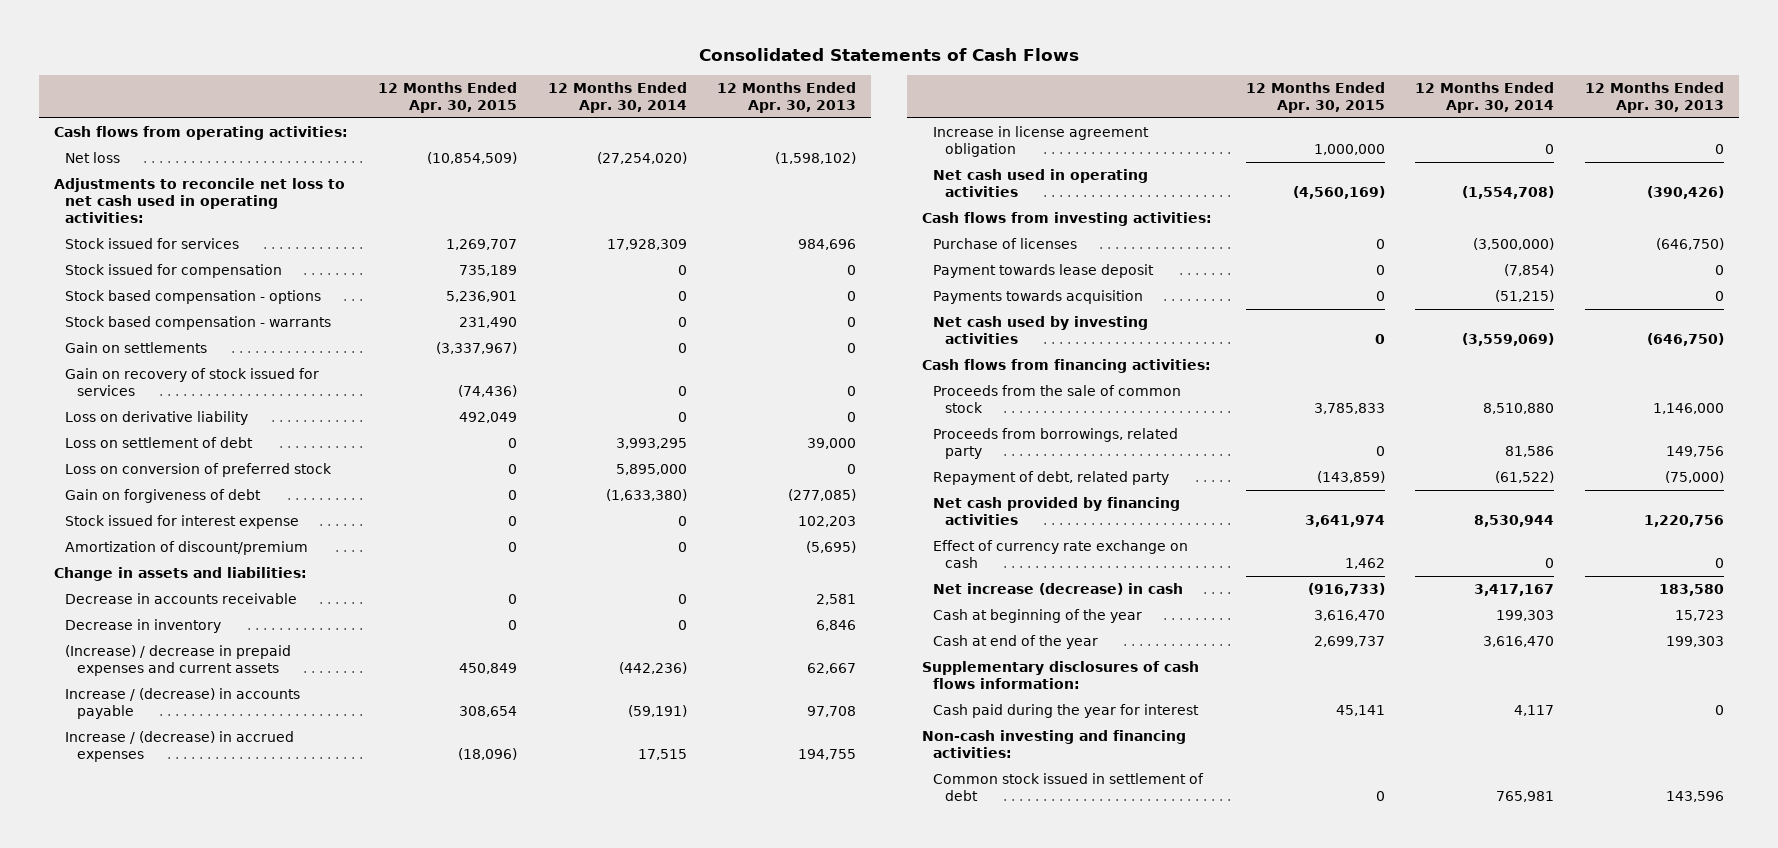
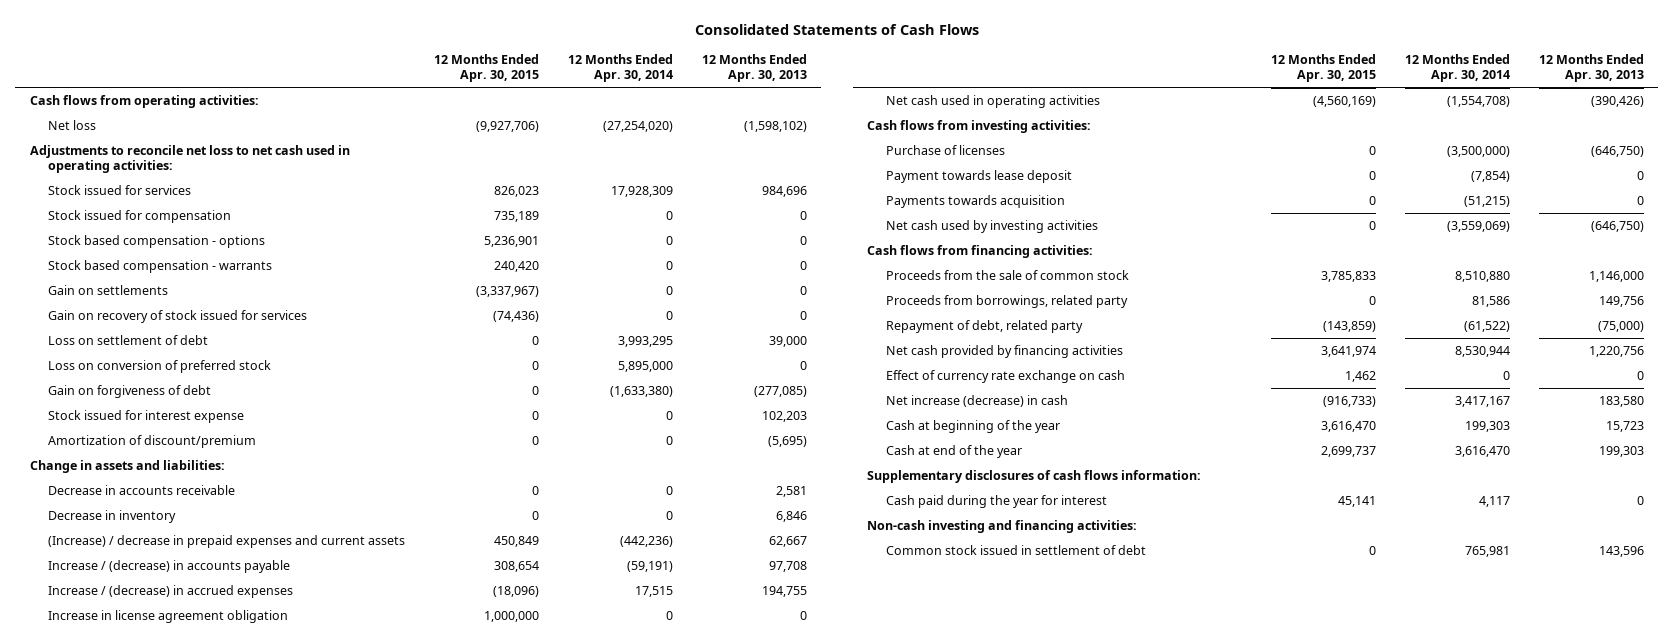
[427,152,518,165] (10,854,509) -> [476,120,540,132] (9,927,706)
[446,239,518,251] 1,269,707 -> [494,185,540,197] 826,023
[459,317,518,329] 231,490 -> [494,260,540,272] 240,420
[65,411,249,426] Loss on derivative liability -> none

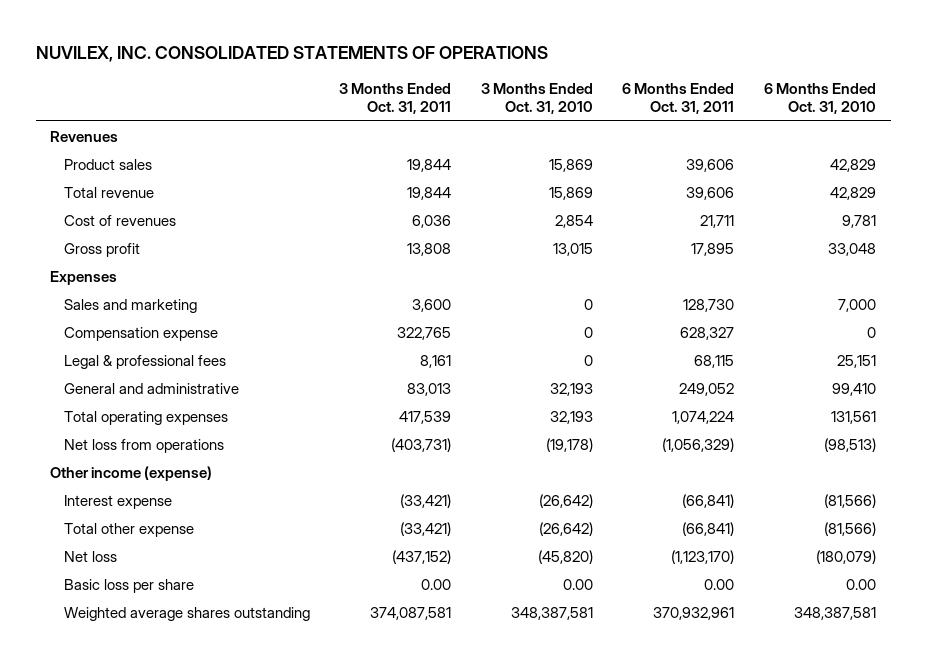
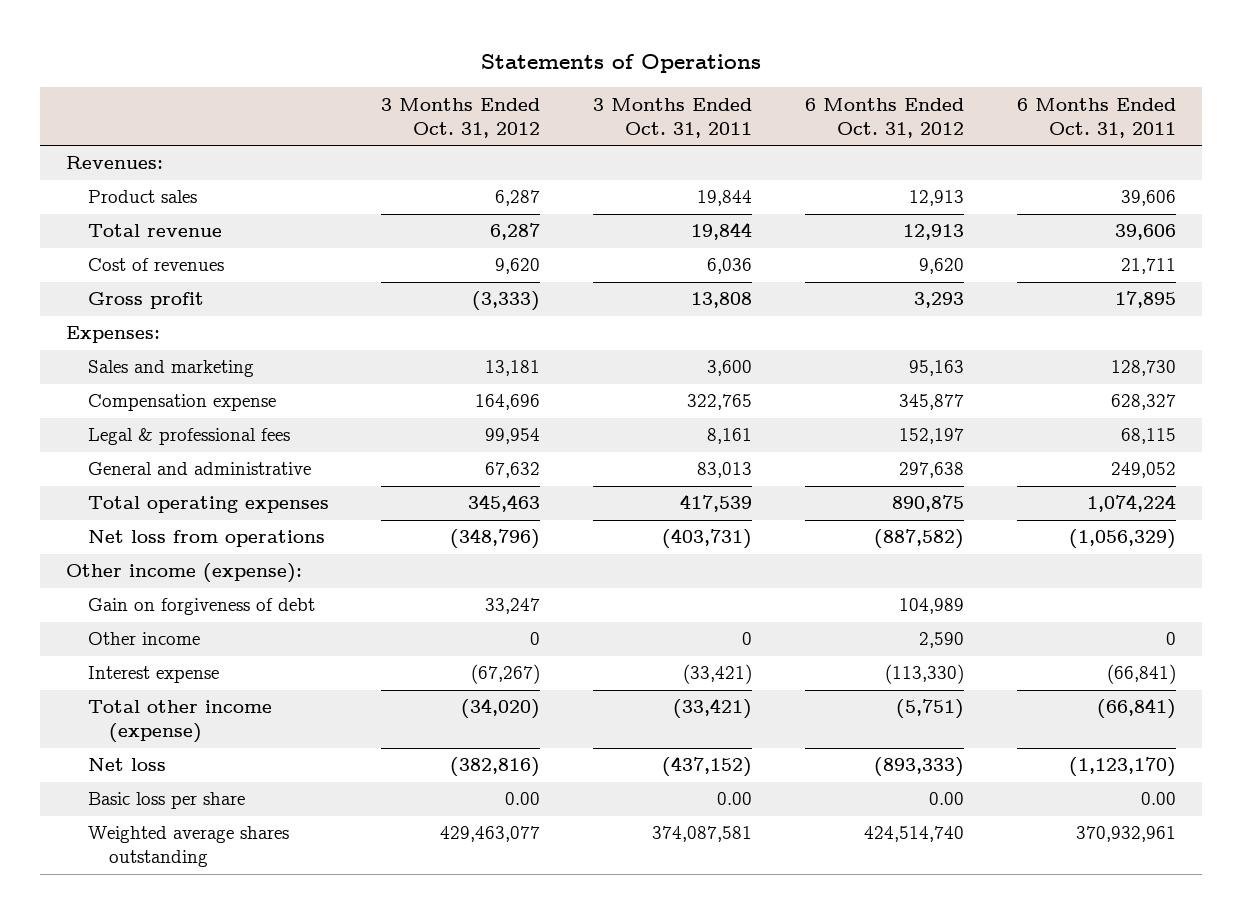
[35,45,548,62] NUVILEX, INC. CONSOLIDATED STATEMENTS OF OPERATIONS -> [480,53,761,73] Statements of Operations
[480,82,593,114] 3 Months Ended Oct. 31, 2010 -> none
[763,82,876,114] 6 Months Ended Oct. 31, 2010 -> none
none -> [381,97,541,138] 3 Months Ended Oct. 31, 2012
none -> [804,97,964,138] 6 Months Ended Oct. 31, 2012
[50,130,119,142] Revenues -> [66,156,164,170] Revenues:
[50,270,118,285] Expenses -> [66,326,161,344] Expenses:
[50,465,213,481] Other income (expense) -> [66,563,303,584] Other income (expense):
none -> [87,598,315,616] Gain on forgiveness of debt
none -> [87,632,200,646] Other income
[63,522,194,537] Total other expense -> [87,700,272,744] Total other income (expense)

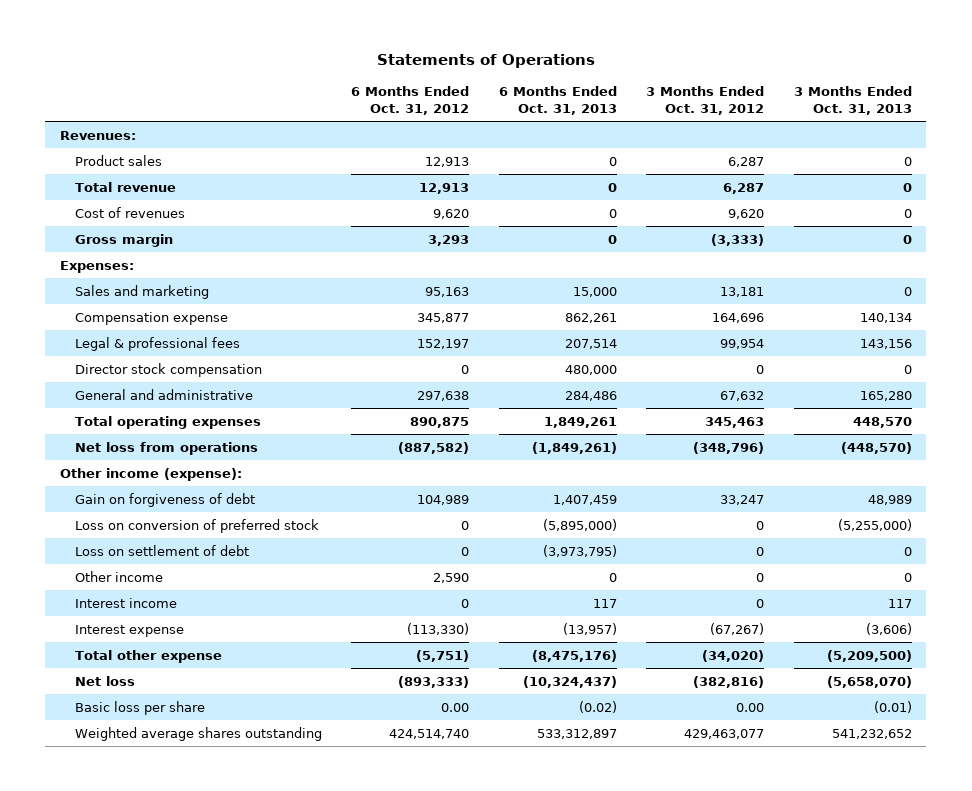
[593,97,753,138] 3 Months Ended Oct. 31, 2011 -> none
[1016,97,1176,138] 6 Months Ended Oct. 31, 2011 -> none
none -> [498,86,617,116] 6 Months Ended Oct. 31, 2013
none -> [793,86,912,116] 3 Months Ended Oct. 31, 2013
[87,292,204,310] Gross profit -> [74,233,173,247] Gross margin
none -> [74,362,262,377] Director stock compensation
none -> [74,518,319,533] Loss on conversion of preferred stock
none -> [74,544,249,556] Loss on settlement of debt
none -> [74,597,177,608] Interest income
[87,700,272,744] Total other income (expense) -> [74,649,222,663] Total other expense

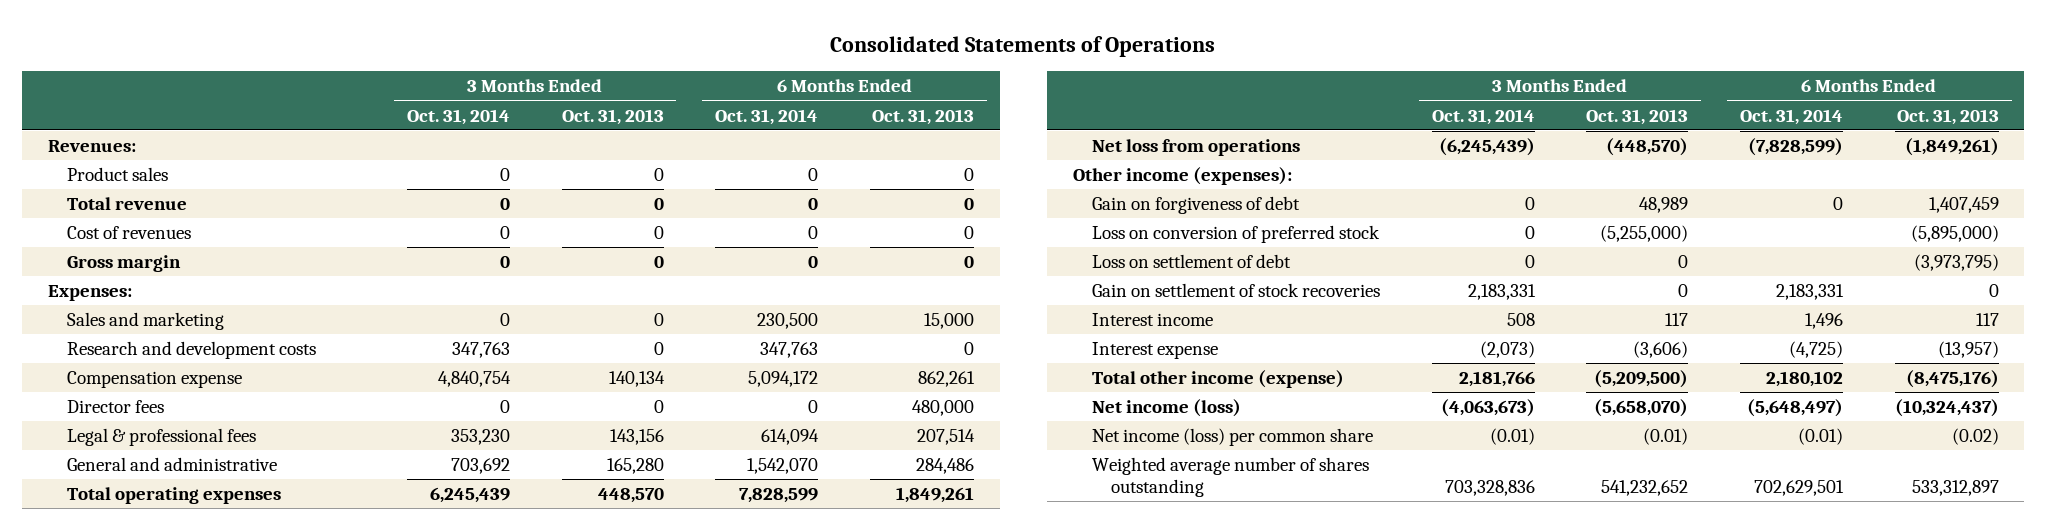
[376,54,595,69] Statements of Operations -> [830,35,1216,57] Consolidated Statements of Operations
[351,86,470,116] 6 Months Ended Oct. 31, 2012 -> none
[646,86,765,116] 3 Months Ended Oct. 31, 2012 -> none
none -> [406,108,510,125] Oct. 31, 2014
none -> [715,108,819,125] Oct. 31, 2014
none -> [67,341,317,360] Research and development costs
none -> [67,400,165,414] Director fees
[74,362,262,377] Director stock compensation -> none
[59,467,242,481] Other income (expense): -> [1073,167,1293,186] Other income (expenses):
[74,570,163,582] Other income -> none
none -> [1092,283,1381,298] Gain on settlement of stock recoveries
[74,649,222,663] Total other expense -> [1092,370,1345,389] Total other income (expense)
[74,675,135,686] Net loss -> [1092,399,1242,418] Net income (loss)
[74,700,205,715] Basic loss per share -> [1092,428,1374,447] Net income (loss) per common share
[74,726,322,741] Weighted average shares outstanding -> [1092,457,1370,498] Weighted average number of shares outstanding

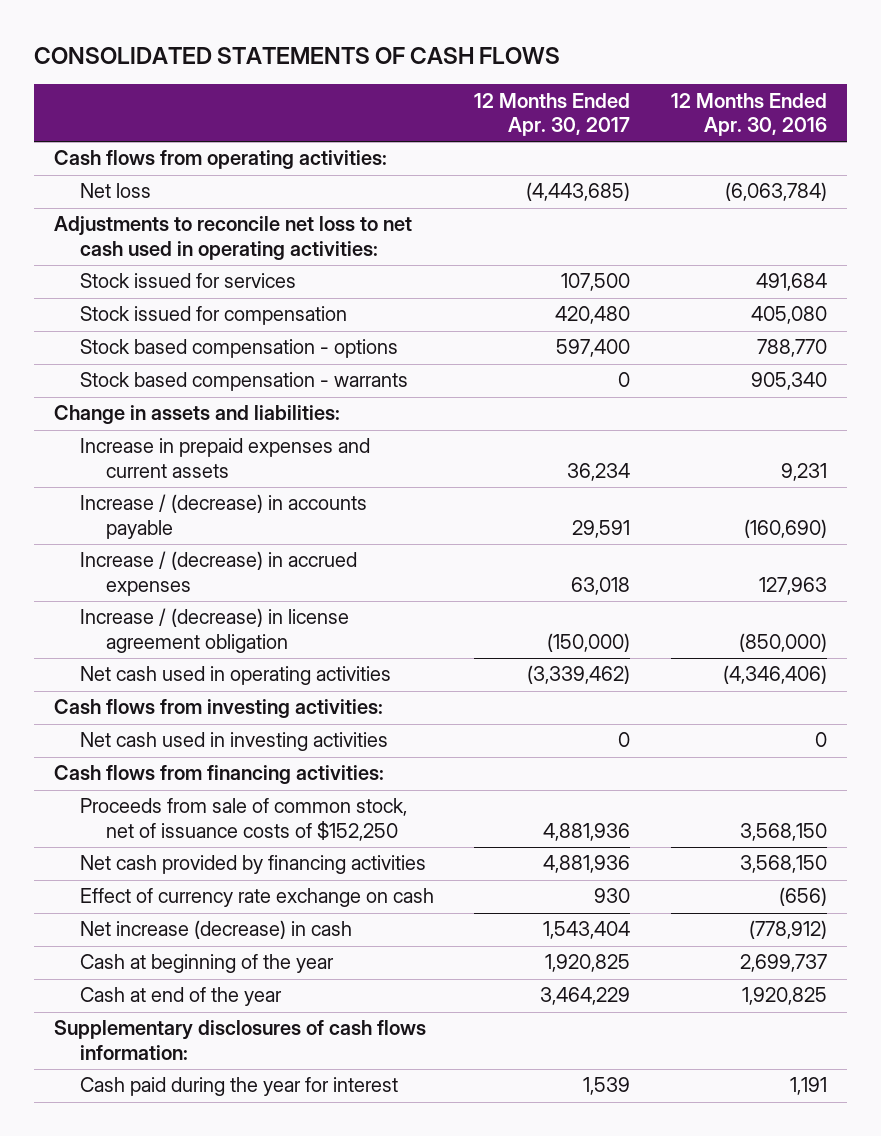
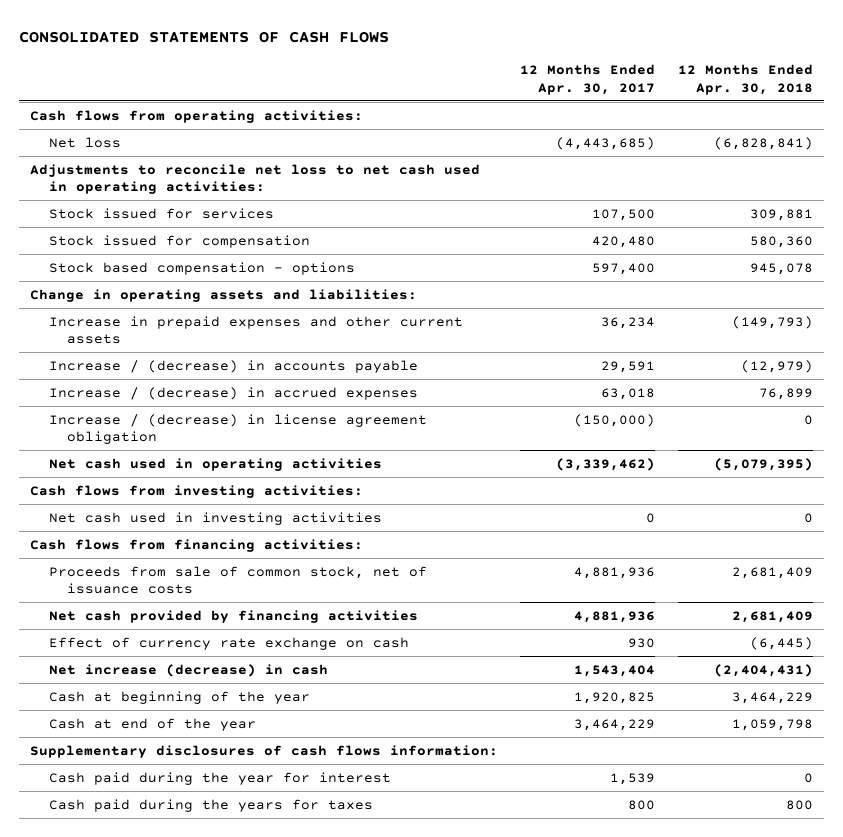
[670,92,827,137] 12 Months Ended Apr. 30, 2016 -> none
none -> [677,64,813,95] 12 Months Ended Apr. 30, 2018
[79,372,408,392] Stock based compensation - warrants -> none
[53,405,340,425] Change in assets and liabilities: -> [29,288,417,302] Change in operating assets and liabilities:
[79,438,370,478] Increase in prepaid expenses and current assets -> [48,315,463,345] Increase in prepaid expenses and other current assets
[79,798,407,841] Proceeds from sale of common stock, net of issuance costs of $152,250 -> [48,565,427,595] Proceeds from sale of common stock, net of issuance costs
none -> [48,798,373,812] Cash paid during the years for taxes

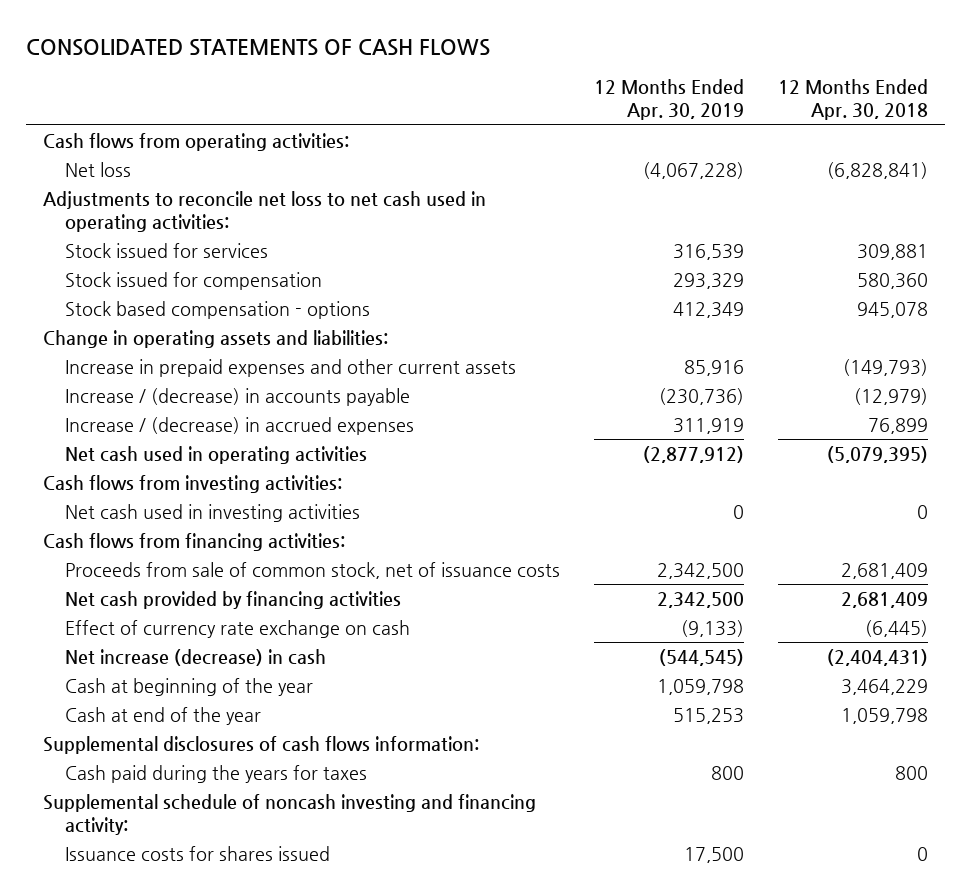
[520,64,656,95] 12 Months Ended Apr. 30, 2017 -> none
none -> [593,79,744,121] 12 Months Ended Apr. 30, 2019
[48,413,427,445] Increase / (decrease) in license agreement obligation -> none
[48,771,391,785] Cash paid during the year for interest -> none
[29,744,498,758] Supplementary disclosures of cash flows information: -> [43,735,480,754] Supplemental disclosures of cash flows information:
none -> [43,793,537,836] Supplemental schedule of noncash investing and financing activity:
none -> [64,845,330,861] Issuance costs for shares issued

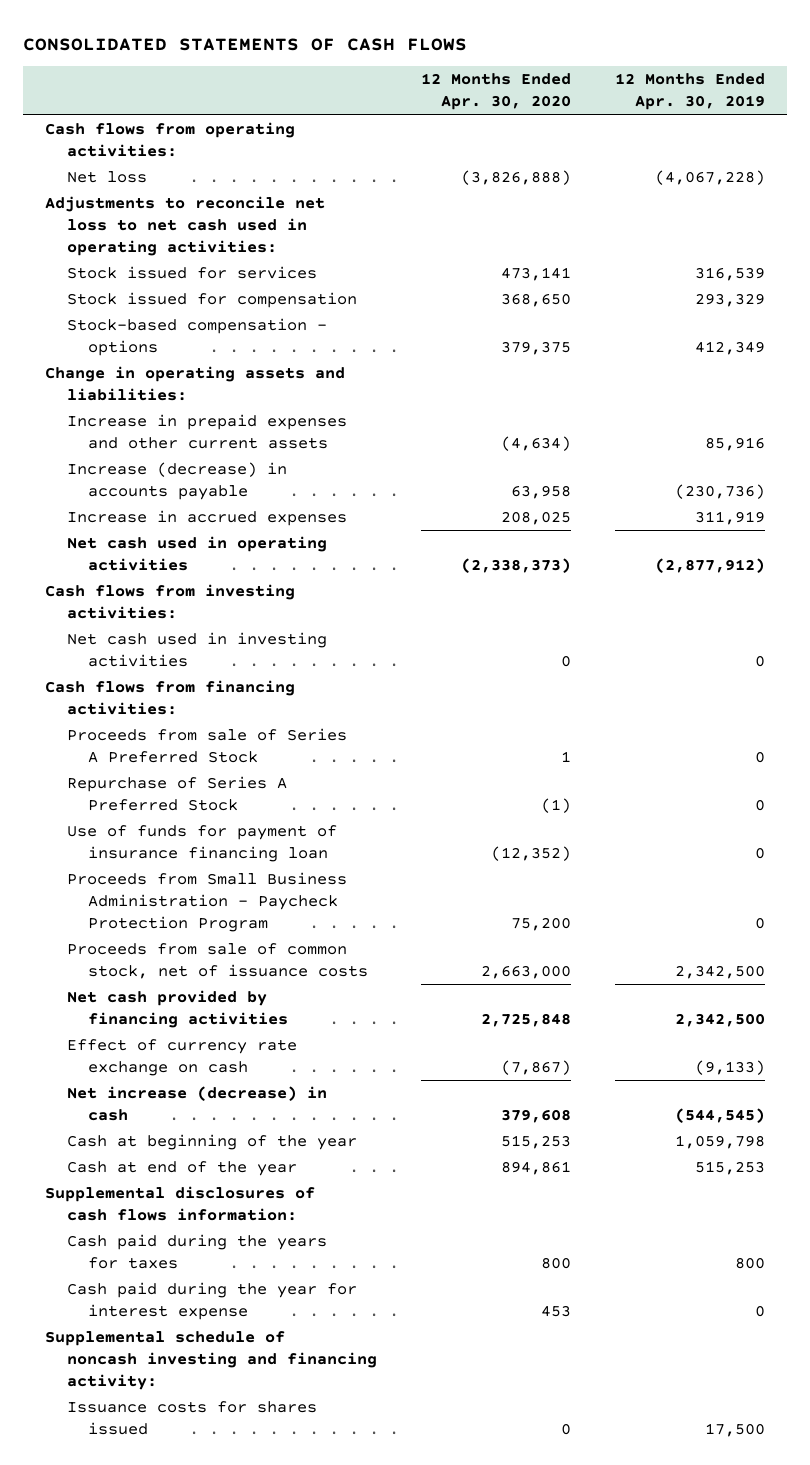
[777,79,928,121] 12 Months Ended Apr. 30, 2018 -> none
none -> [420,73,571,111] 12 Months Ended Apr. 30, 2020
[64,300,370,319] Stock based compensation - options -> [66,318,327,356] Stock-based compensation - options
[64,387,410,406] Increase / (decrease) in accounts payable -> [66,462,287,500] Increase (decrease) in accounts payable
[64,416,414,435] Increase / (decrease) in accrued expenses -> [66,510,347,527] Increase in accrued expenses
none -> [66,728,347,763] Proceeds from sale of Series A Preferred Stock
none -> [66,776,287,811] Repurchase of Series A Preferred Stock
none -> [66,825,337,862] Use of funds for payment of insurance financing loan
none -> [66,872,347,932] Proceeds from Small Business Administration - Paycheck Protection Program
none -> [66,1282,357,1320] Cash paid during the year for interest expense

